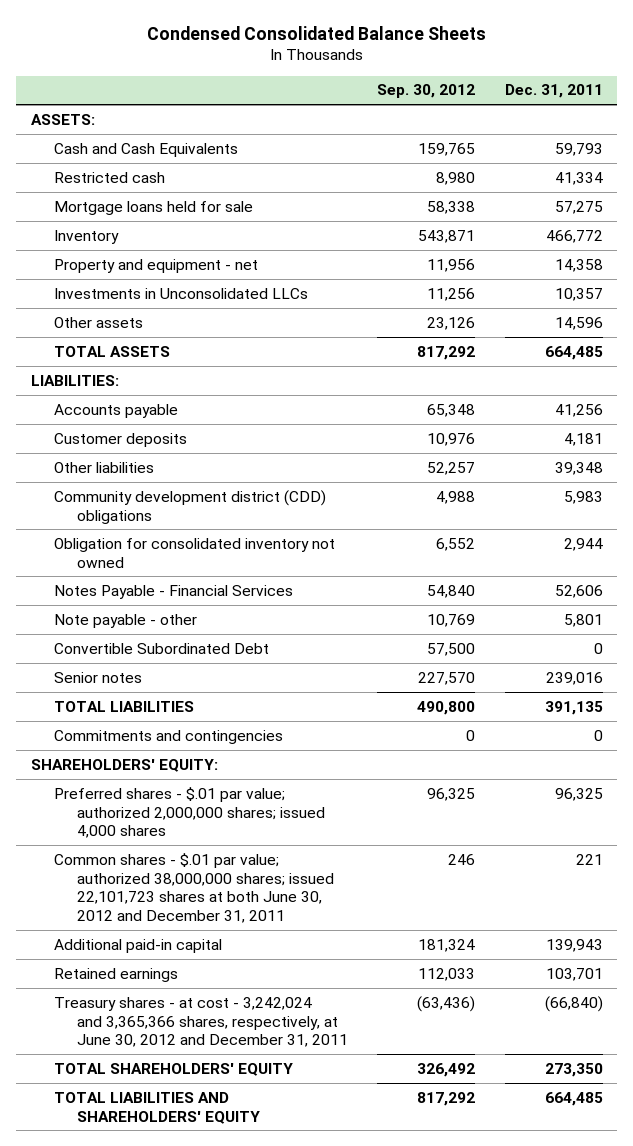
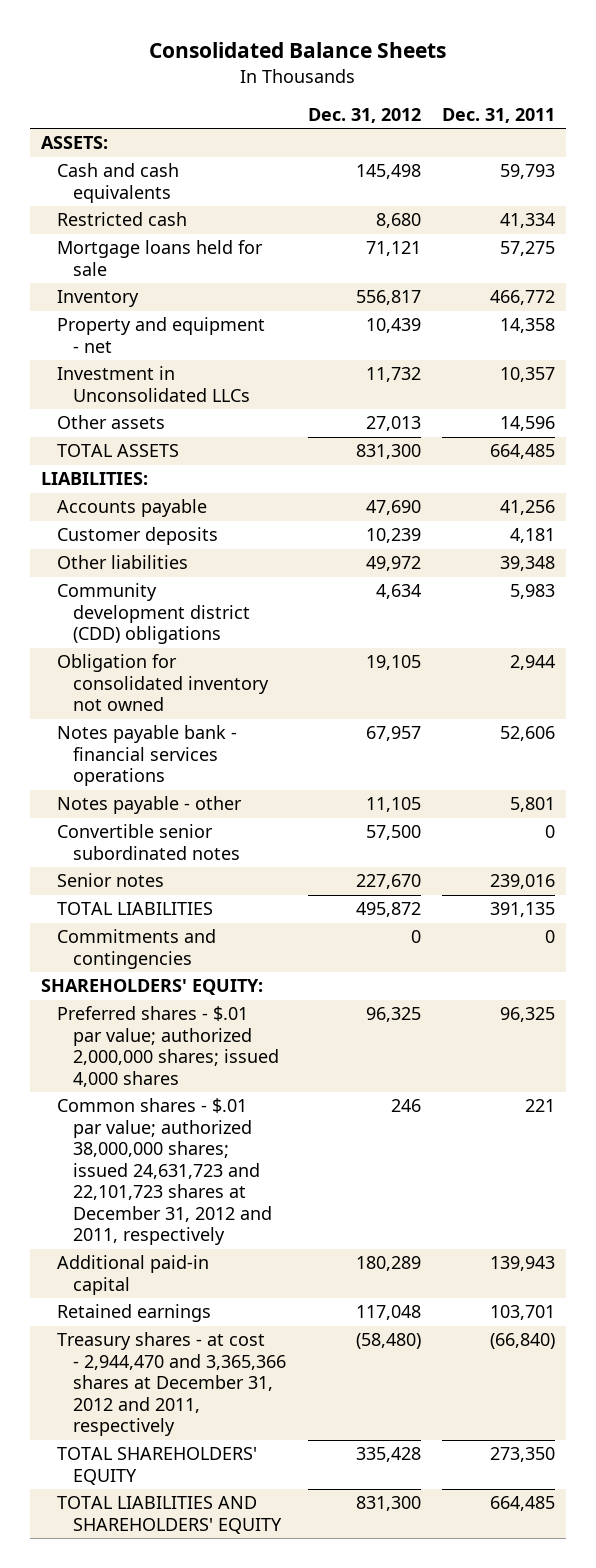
[146,25,486,40] Condensed Consolidated Balance Sheets -> [149,42,447,59] Consolidated Balance Sheets
[377,84,476,99] Sep. 30, 2012 -> none
none -> [307,108,421,124] Dec. 31, 2012
[53,142,238,157] Cash and Cash Equivalents -> [57,163,180,203] Cash and cash equivalents
[53,287,308,299] Investments in Unconsolidated LLCs -> [57,366,251,402] Investment in Unconsolidated LLCs
[53,584,293,599] Notes Payable - Financial Services -> [57,725,238,787] Notes payable bank - financial services operations
[53,613,197,628] Note payable - other -> [57,796,243,815] Notes payable - other
[53,642,269,654] Convertible Subordinated Debt -> [57,824,241,860] Convertible senior subordinated notes
[53,852,334,924] Common shares - $.01 par value; authorized 38,000,000 shares; issued 22,101,723 shares at both June 30, 2012 and December 31, 2011 -> [57,1098,273,1246] Common shares - $.01 par value; authorized 38,000,000 shares; issued 24,631,723 and 22,101,723 shares at December 31, 2012 and 2011, respectively
[53,996,348,1048] Treasury shares - at cost - 3,242,024 and 3,365,366 shares, respectively, at June 30, 2012 and December 31, 2011 -> [57,1332,287,1437] Treasury shares - at cost - 2,944,470 and 3,365,366 shares at December 31, 2012 and 2011, respectively

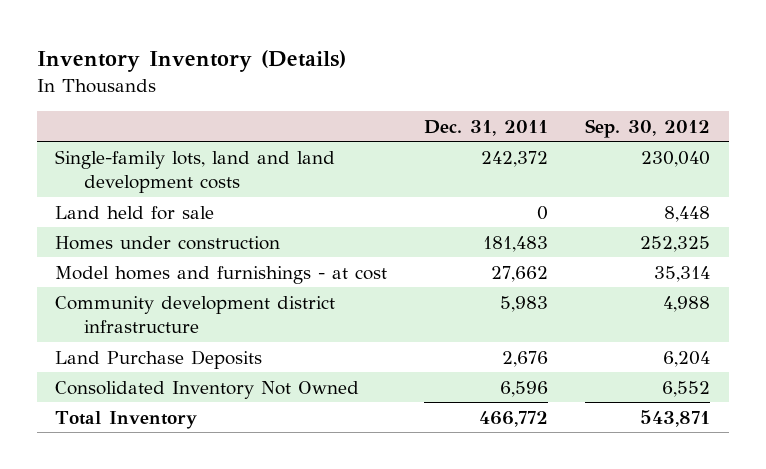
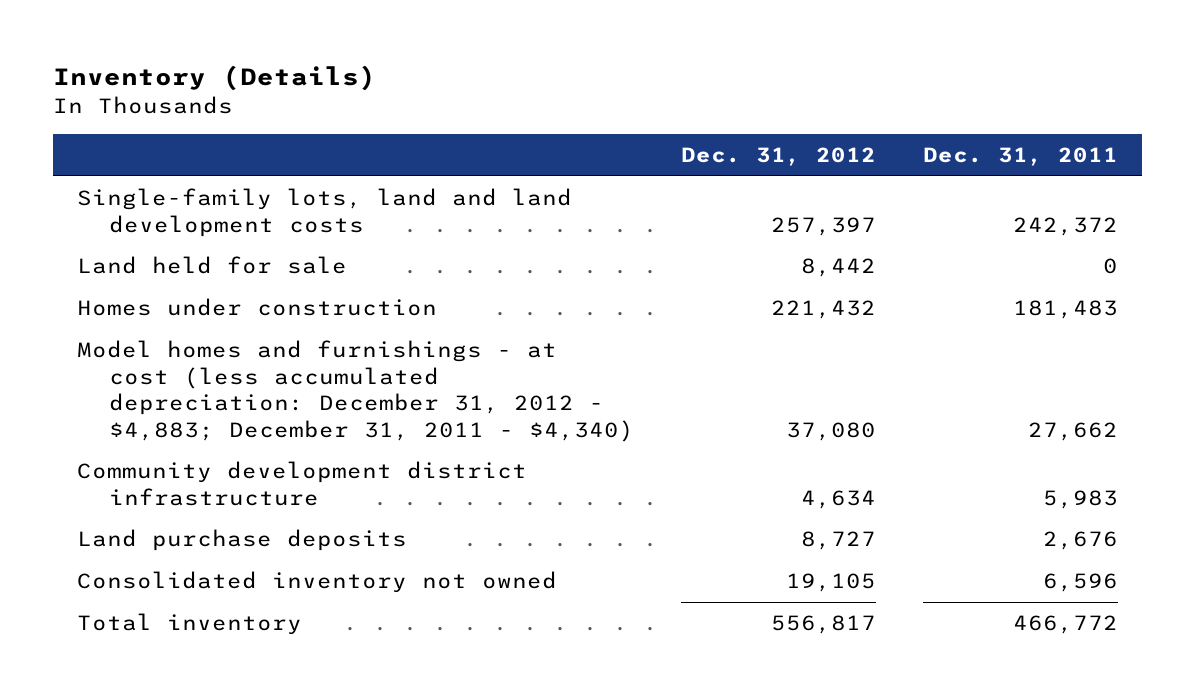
[36,50,346,73] Inventory Inventory (Details) -> [53,65,377,92] Inventory (Details)
[585,118,711,138] Sep. 30, 2012 -> none
none -> [681,147,877,167] Dec. 31, 2012
[55,265,388,284] Model homes and furnishings - at cost -> [76,340,635,442] Model homes and furnishings - at cost (less accumulated depreciation: December 31, 2012 - $4,883; December 31, 2011 - $4,340)
[55,349,263,369] Land Purchase Deposits -> [76,529,407,552] Land purchase deposits
[55,380,360,399] Consolidated Inventory Not Owned -> [76,571,557,594] Consolidated inventory not owned
[55,410,198,429] Total Inventory -> [76,613,302,636] Total inventory

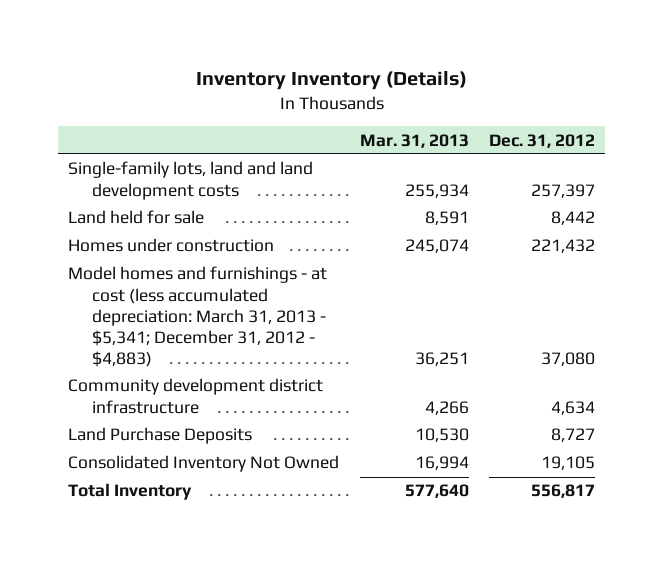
[53,65,377,92] Inventory (Details) -> [195,71,467,91] Inventory Inventory (Details)
[923,147,1119,167] Dec. 31, 2011 -> none
none -> [359,133,469,148] Mar. 31, 2013
[76,340,635,442] Model homes and furnishings - at cost (less accumulated depreciation: December 31, 2012 - $4,883; December 31, 2011 - $4,340) -> [68,266,328,367] Model homes and furnishings - at cost (less accumulated depreciation: March 31, 2013 - $5,341; December 31, 2012 - $4,883)
[76,529,407,552] Land purchase deposits -> [68,427,253,445] Land Purchase Deposits
[76,571,557,594] Consolidated inventory not owned -> [68,455,340,473] Consolidated Inventory Not Owned
[76,613,302,636] Total inventory -> [68,483,193,501] Total Inventory

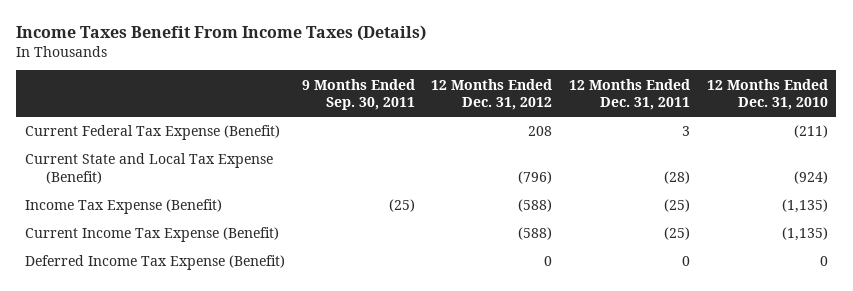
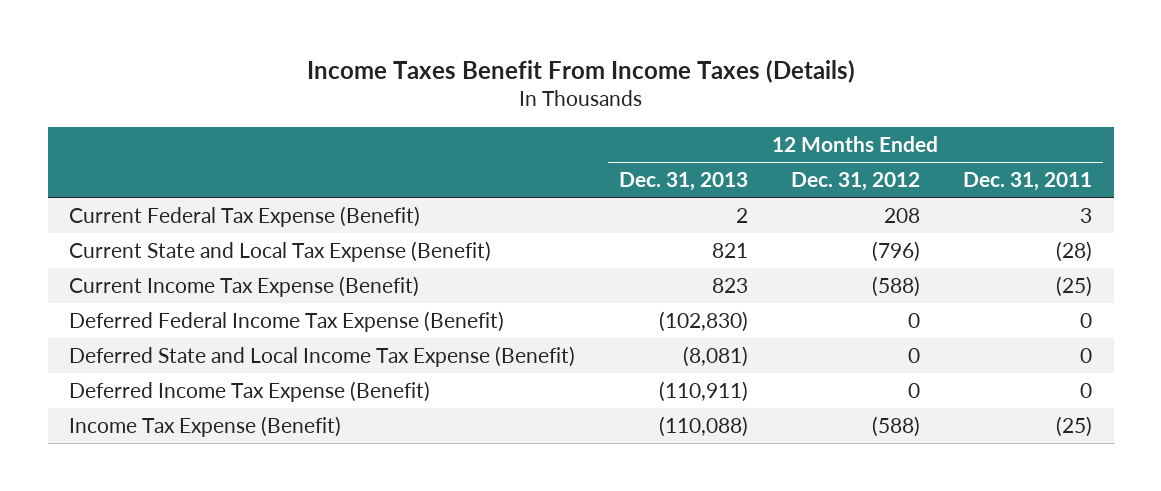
[301,78,415,111] 9 Months Ended Sep. 30, 2011 -> none
[706,78,828,111] 12 Months Ended Dec. 31, 2010 -> none
none -> [618,171,748,191] Dec. 31, 2013
none -> [69,310,505,332] Deferred Federal Income Tax Expense (Benefit)
none -> [69,345,576,367] Deferred State and Local Income Tax Expense (Benefit)
[24,199,222,215] Income Tax Expense (Benefit) -> [69,415,342,437] Income Tax Expense (Benefit)

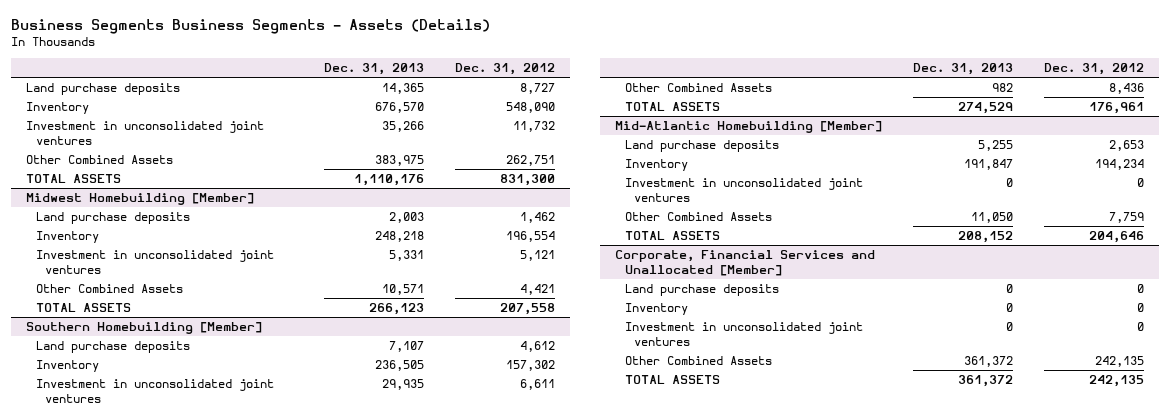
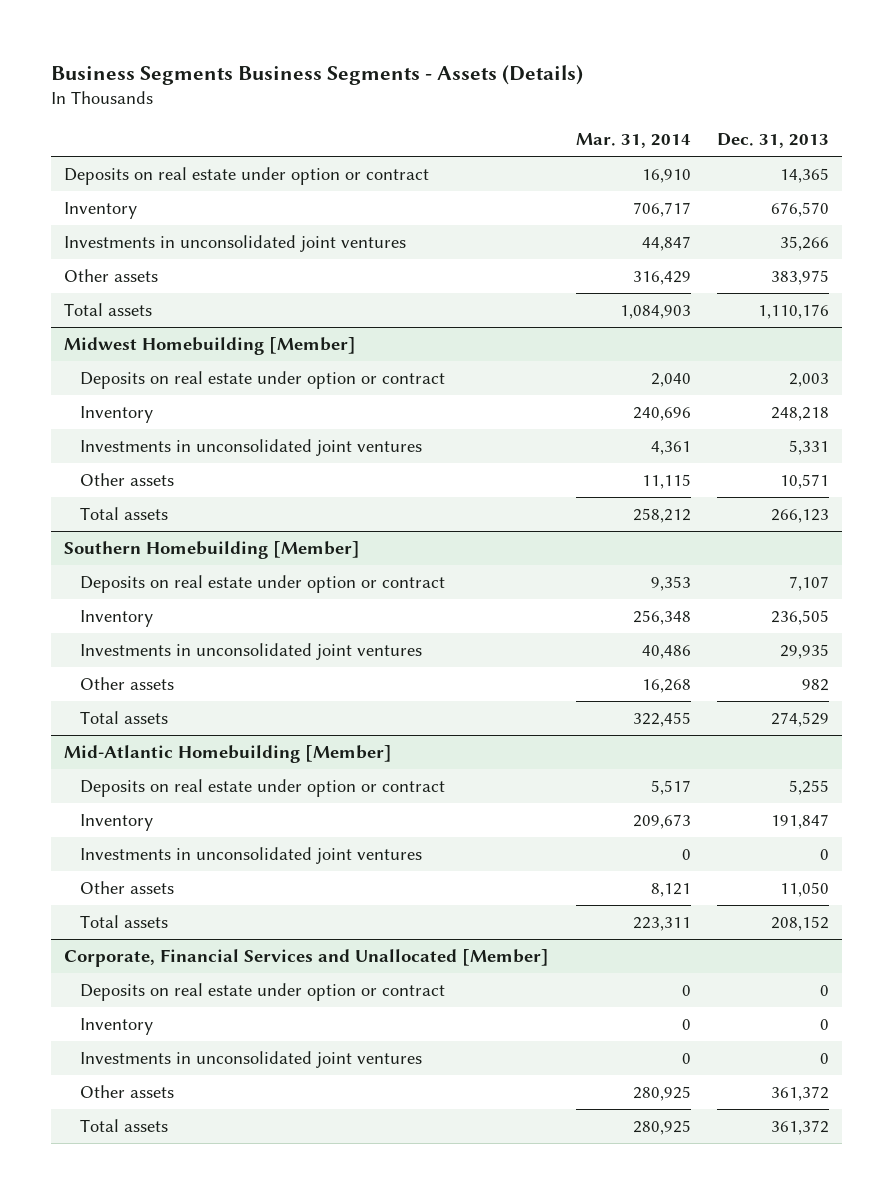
[454,62,555,75] Dec. 31, 2012 -> none
none -> [575,133,691,149] Mar. 31, 2014
[26,83,181,96] Land purchase deposits -> [64,166,430,185] Deposits on real estate under option or contract
[26,121,265,145] Investment in unconsolidated joint ventures -> [64,234,407,252] Investments in unconsolidated joint ventures
[26,155,174,165] Other Combined Assets -> [64,268,159,282] Other assets
[26,174,122,184] TOTAL ASSETS -> [64,302,153,316] Total assets
[35,212,190,225] Land purchase deposits -> [80,370,446,389] Deposits on real estate under option or contract
[35,250,274,274] Investment in unconsolidated joint ventures -> [80,438,423,456] Investments in unconsolidated joint ventures
[35,284,183,294] Other Combined Assets -> [80,472,175,486] Other assets
[35,303,131,313] TOTAL ASSETS -> [80,506,169,520] Total assets
[35,341,190,354] Land purchase deposits -> [80,574,446,593] Deposits on real estate under option or contract
[35,379,274,403] Investment in unconsolidated joint ventures -> [80,642,423,660] Investments in unconsolidated joint ventures
[624,83,772,93] Other Combined Assets -> [80,676,175,690] Other assets
[624,102,720,112] TOTAL ASSETS -> [80,710,169,724] Total assets
[624,140,779,153] Land purchase deposits -> [80,778,446,797] Deposits on real estate under option or contract
[624,178,863,202] Investment in unconsolidated joint ventures -> [80,846,423,864] Investments in unconsolidated joint ventures
[624,212,772,222] Other Combined Assets -> [80,880,175,894] Other assets
[624,231,720,241] TOTAL ASSETS -> [80,914,169,928] Total assets
[624,284,779,297] Land purchase deposits -> [80,982,446,1001] Deposits on real estate under option or contract
[624,322,863,346] Investment in unconsolidated joint ventures -> [80,1050,423,1068] Investments in unconsolidated joint ventures
[624,356,772,366] Other Combined Assets -> [80,1084,175,1098] Other assets
[624,375,720,385] TOTAL ASSETS -> [80,1118,169,1132] Total assets

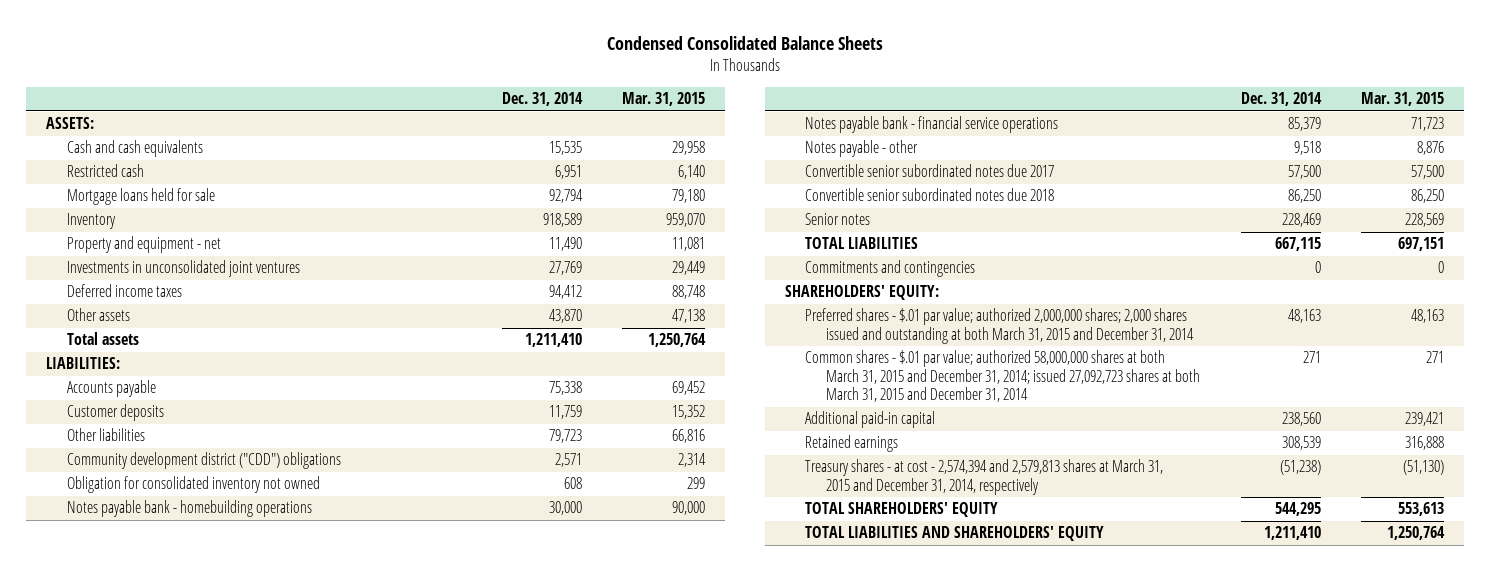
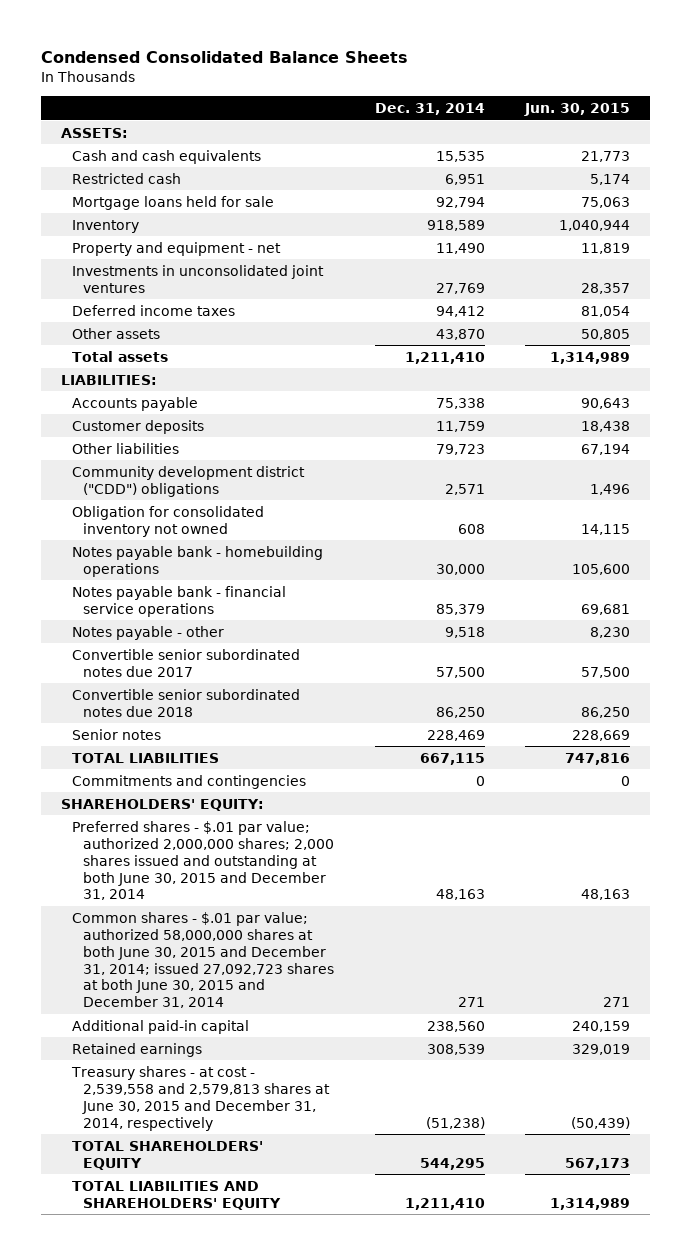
[622,92,706,107] Mar. 31, 2015 -> none
none -> [524,102,631,116] Jun. 30, 2015
[805,308,1195,344] Preferred shares - $.01 par value; authorized 2,000,000 shares; 2,000 shares issued and outstanding at both March 31, 2015 and December 31, 2014 -> [72,820,335,901] Preferred shares - $.01 par value; authorized 2,000,000 shares; 2,000 shares issued and outstanding at both June 30, 2015 and December 31, 2014
[805,350,1201,403] Common shares - $.01 par value; authorized 58,000,000 shares at both March 31, 2015 and December 31, 2014; issued 27,092,723 shares at both March 31, 2015 and December 31, 2014 -> [72,911,335,1009] Common shares - $.01 par value; authorized 58,000,000 shares at both June 30, 2015 and December 31, 2014; issued 27,092,723 shares at both June 30, 2015 and December 31, 2014
[805,459,1164,495] Treasury shares - at cost - 2,574,394 and 2,579,813 shares at March 31, 2015 and December 31, 2014, respectively -> [71,1065,331,1131] Treasury shares - at cost - 2,539,558 and 2,579,813 shares at June 30, 2015 and December 31, 2014, respectively

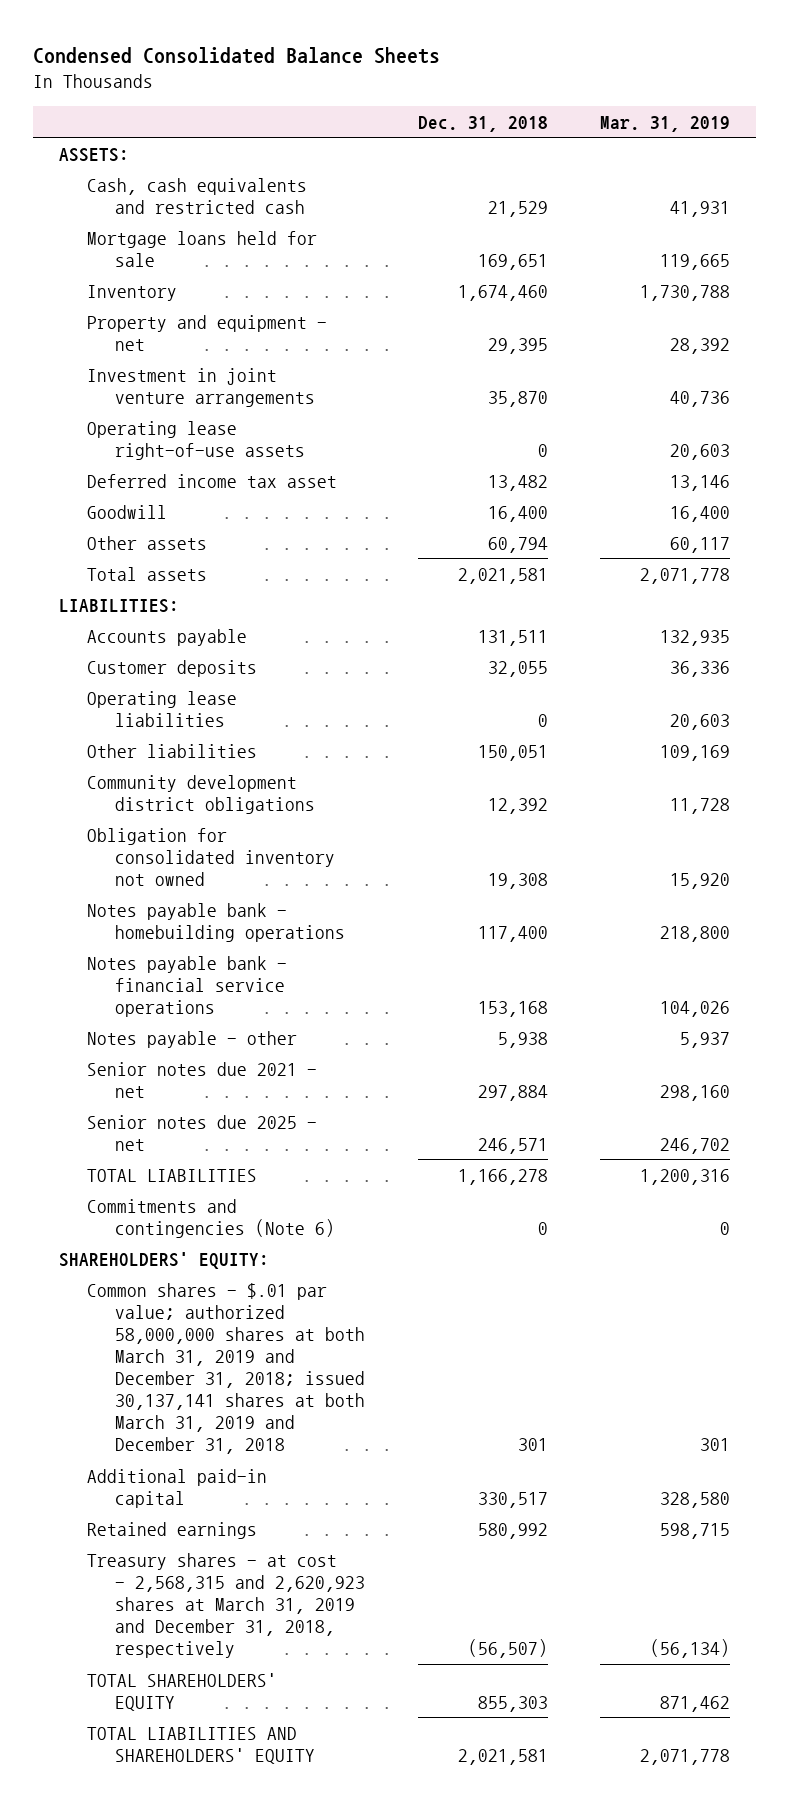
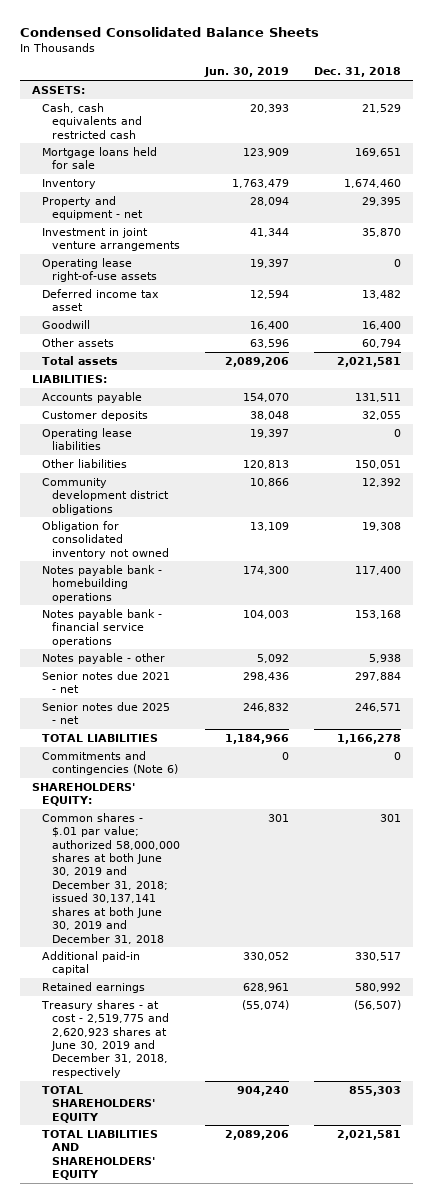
[599,115,730,132] Mar. 31, 2019 -> none
none -> [203,67,289,78] Jun. 30, 2019
[87,1282,366,1455] Common shares - $.01 par value; authorized 58,000,000 shares at both March 31, 2019 and December 31, 2018; issued 30,137,141 shares at both March 31, 2019 and December 31, 2018 -> [41,812,180,944] Common shares - $.01 par value; authorized 58,000,000 shares at both June 30, 2019 and December 31, 2018; issued 30,137,141 shares at both June 30, 2019 and December 31, 2018
[87,1552,366,1658] Treasury shares - at cost - 2,568,315 and 2,620,923 shares at March 31, 2019 and December 31, 2018, respectively -> [40,999,169,1078] Treasury shares - at cost - 2,519,775 and 2,620,923 shares at June 30, 2019 and December 31, 2018, respectively

